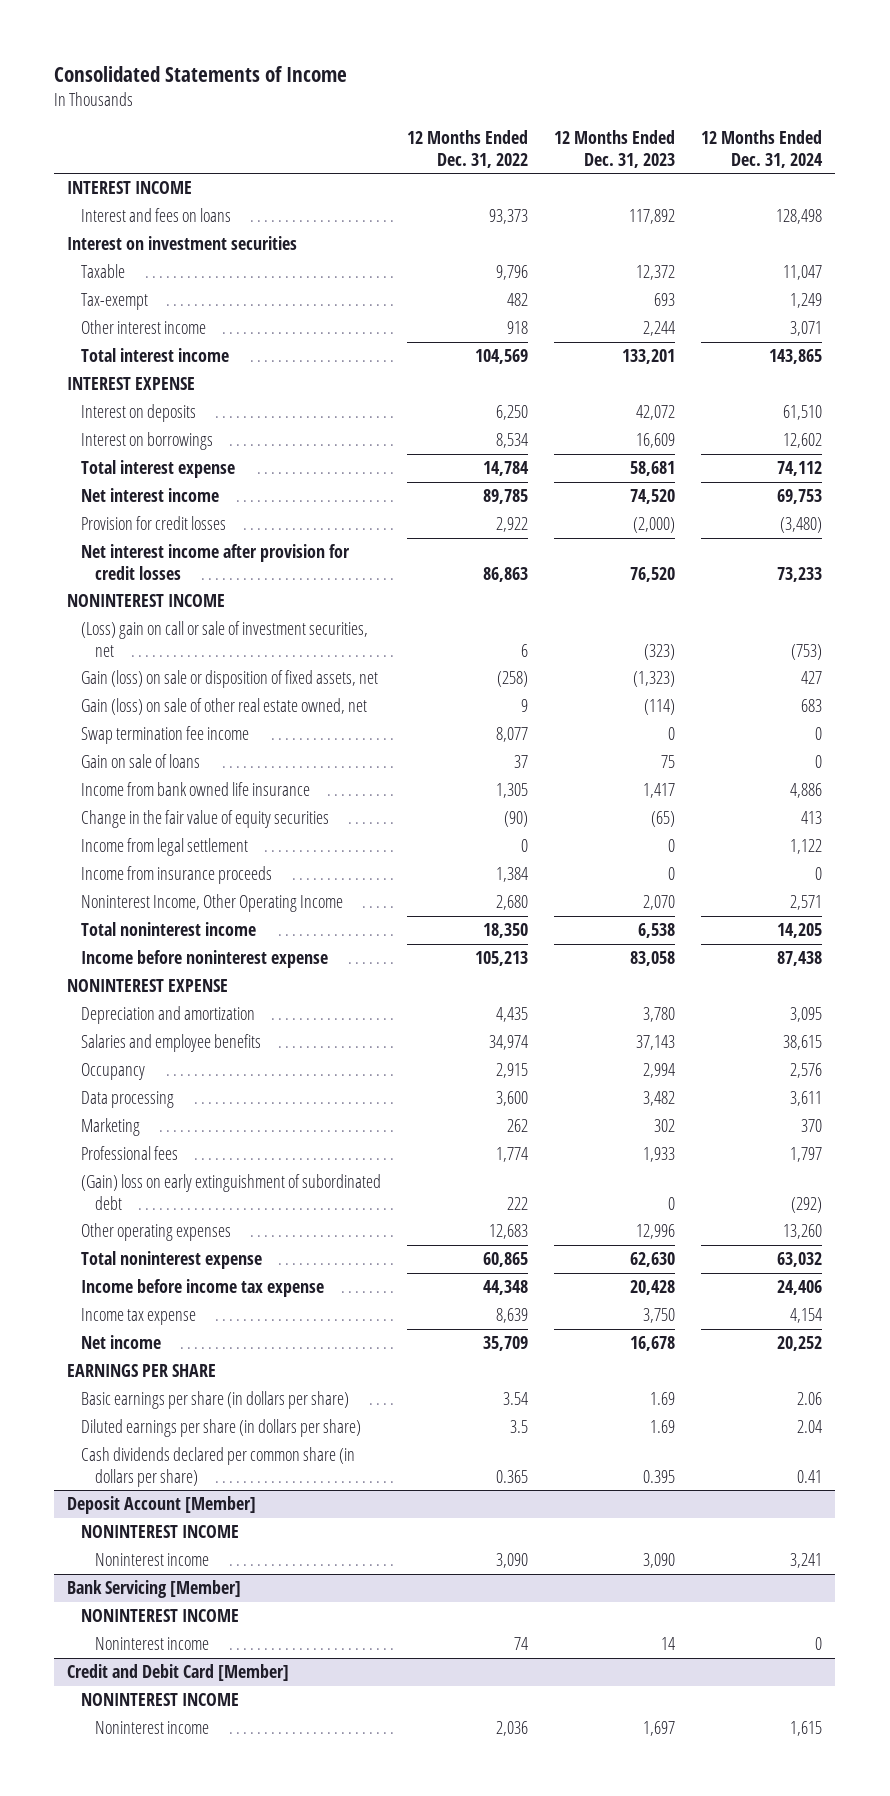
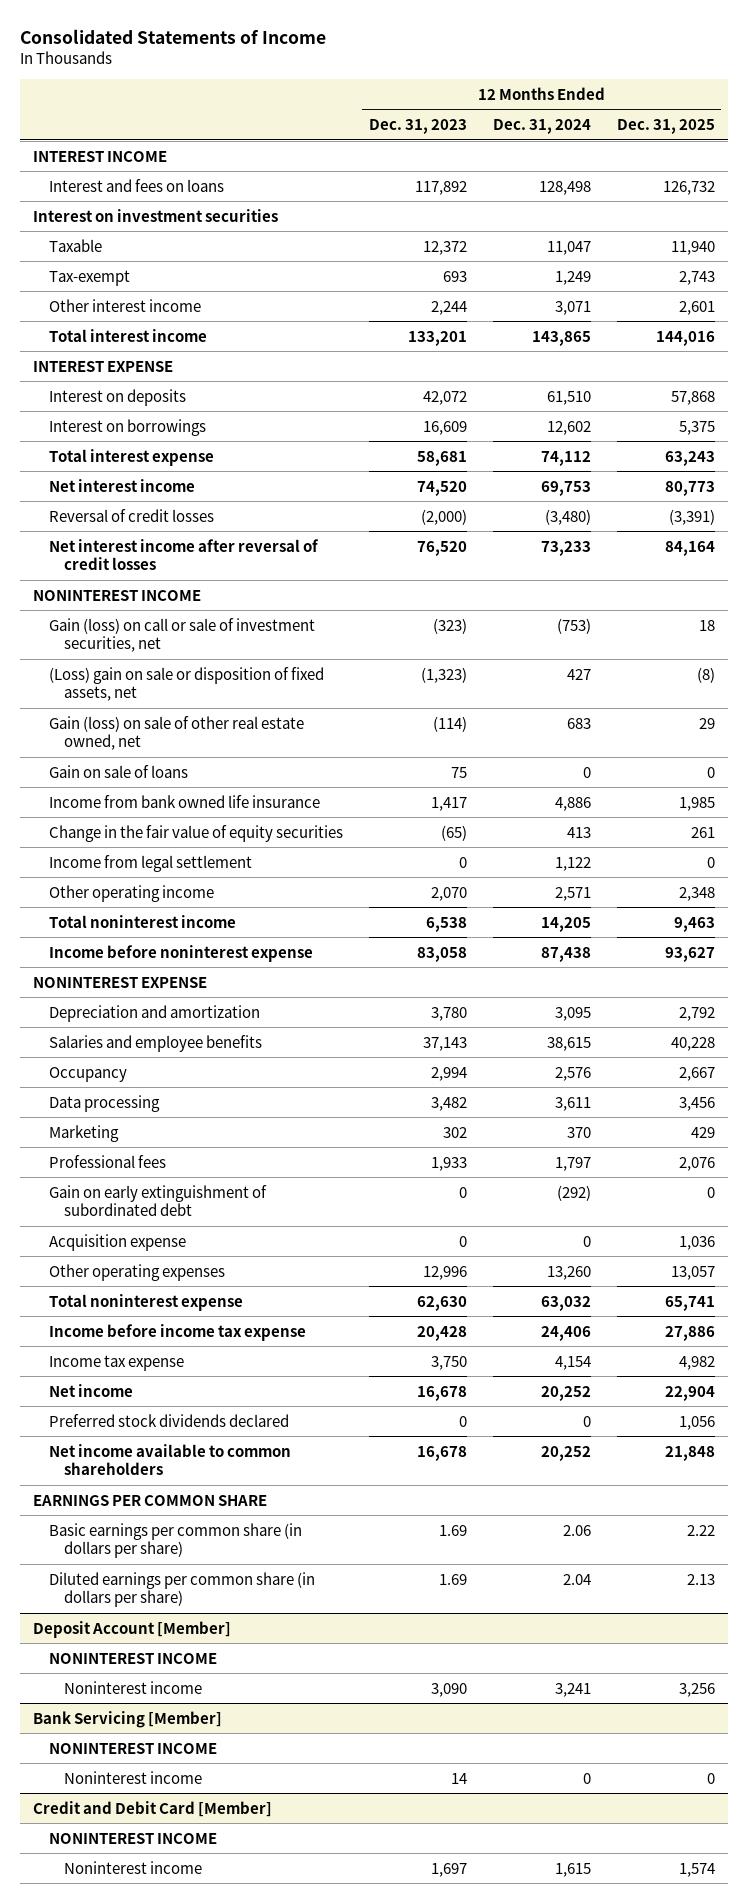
[407,130,529,168] 12 Months Ended Dec. 31, 2022 -> none
none -> [616,119,715,135] Dec. 31, 2025
[81,516,227,531] Provision for credit losses -> [48,508,214,522] Reversal of credit losses
[81,544,351,580] Net interest income after provision for credit losses -> [48,538,319,571] Net interest income after reversal of credit losses
[81,621,369,657] (Loss) gain on call or sale of investment securities, net -> [48,617,315,653] Gain (loss) on call or sale of investment securities, net
[81,670,379,689] Gain (loss) on sale or disposition of fixed assets, net -> [48,666,324,702] (Loss) gain on sale or disposition of fixed assets, net
[81,726,250,745] Swap termination fee income -> none
[81,866,273,885] Income from insurance proceeds -> none
[81,894,344,913] Noninterest Income, Other Operating Income -> [48,884,214,902] Other operating income
[81,1174,382,1210] (Gain) loss on early extinguishment of subordinated debt -> [48,1184,267,1217] Gain on early extinguishment of subordinated debt
none -> [48,1233,186,1251] Acquisition expense
[81,1447,356,1487] Cash dividends declared per common share (in dollars per share) -> none
none -> [48,1413,289,1427] Preferred stock dividends declared
none -> [48,1443,291,1476] Net income available to common shareholders
[67,1364,217,1378] EARNINGS PER SHARE -> [33,1494,268,1506] EARNINGS PER COMMON SHARE
[81,1391,350,1410] Basic earnings per share (in dollars per share) -> [48,1522,302,1559] Basic earnings per common share (in dollars per share)
[81,1419,362,1438] Diluted earnings per share (in dollars per share) -> [48,1571,315,1608] Diluted earnings per common share (in dollars per share)

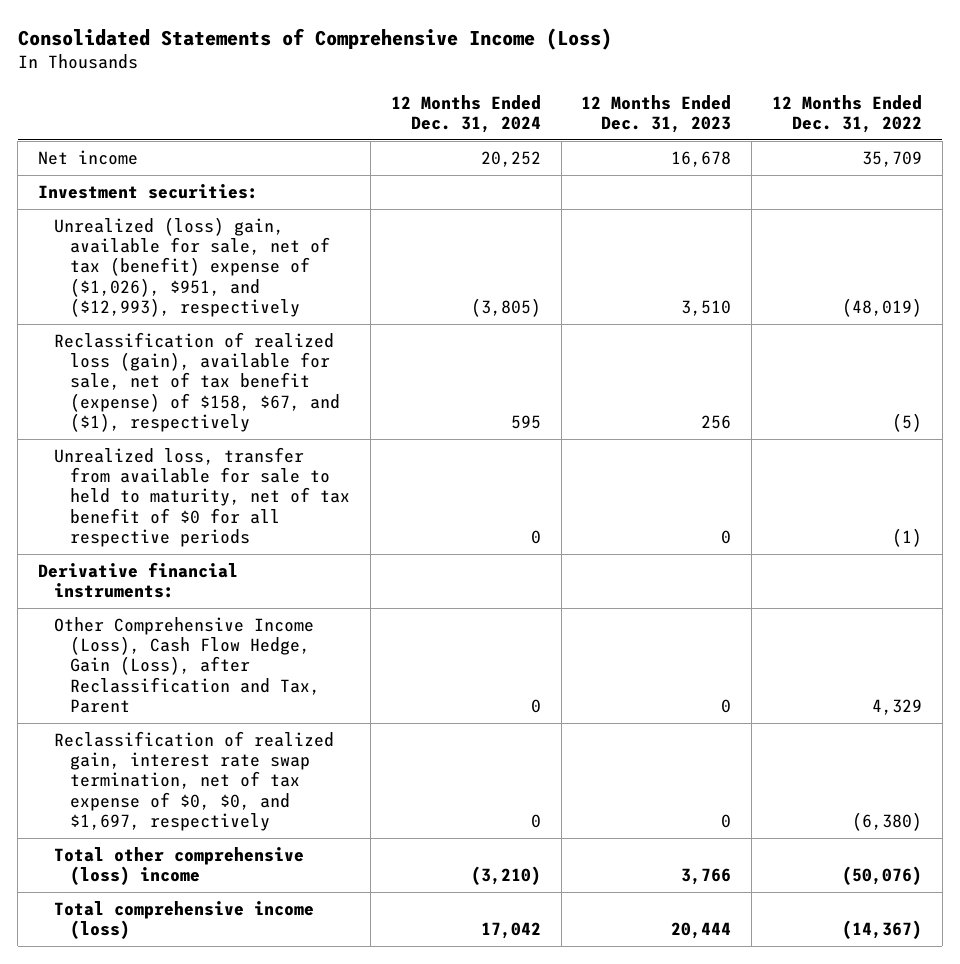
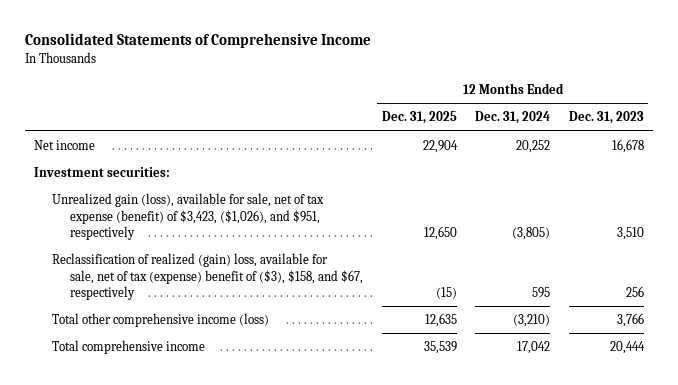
[17,27,612,50] Consolidated Statements of Comprehensive Income (Loss) -> [24,33,371,49] Consolidated Statements of Comprehensive Income
[771,94,922,134] 12 Months Ended Dec. 31, 2022 -> none
none -> [381,111,457,125] Dec. 31, 2025
[54,446,351,547] Unrealized loss, transfer from available for sale to held to maturity, net of tax benefit of $0 for all respective periods -> none
[38,561,239,599] Derivative financial instruments: -> none
[54,616,321,713] Other Comprehensive Income (Loss), Cash Flow Hedge, Gain (Loss), after Reclassification and Tax, Parent -> none
[54,730,335,831] Reclassification of realized gain, interest rate swap termination, net of tax expense of $0, $0, and $1,697, respectively -> none
[54,216,331,317] Unrealized (loss) gain, available for sale, net of tax (benefit) expense of ($1,026), $951, and ($12,993), respectively -> [52,193,325,241] Unrealized gain (loss), available for sale, net of tax expense (benefit) of $3,423, ($1,026), and $951, respectively
[54,331,341,432] Reclassification of realized loss (gain), available for sale, net of tax benefit (expense) of $158, $67, and ($1), respectively -> [52,253,364,301] Reclassification of realized (gain) loss, available for sale, net of tax (expense) benefit of ($3), $158, and $67, respectively
[54,846,305,886] Total other comprehensive (loss) income -> [52,313,270,328] Total other comprehensive income (loss)
[54,900,315,940] Total comprehensive income (loss) -> [52,340,206,355] Total comprehensive income

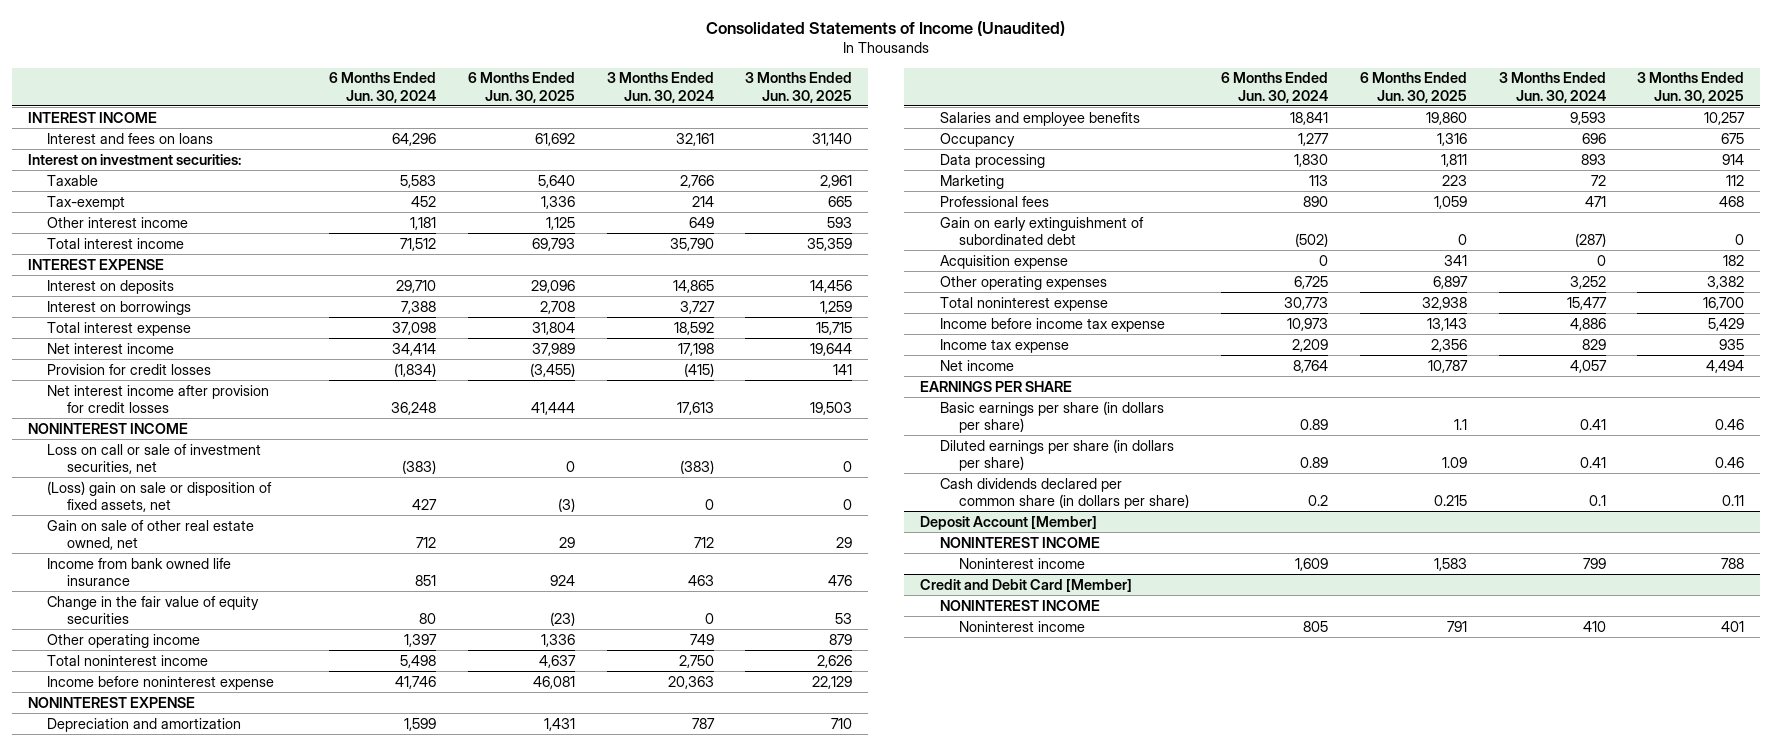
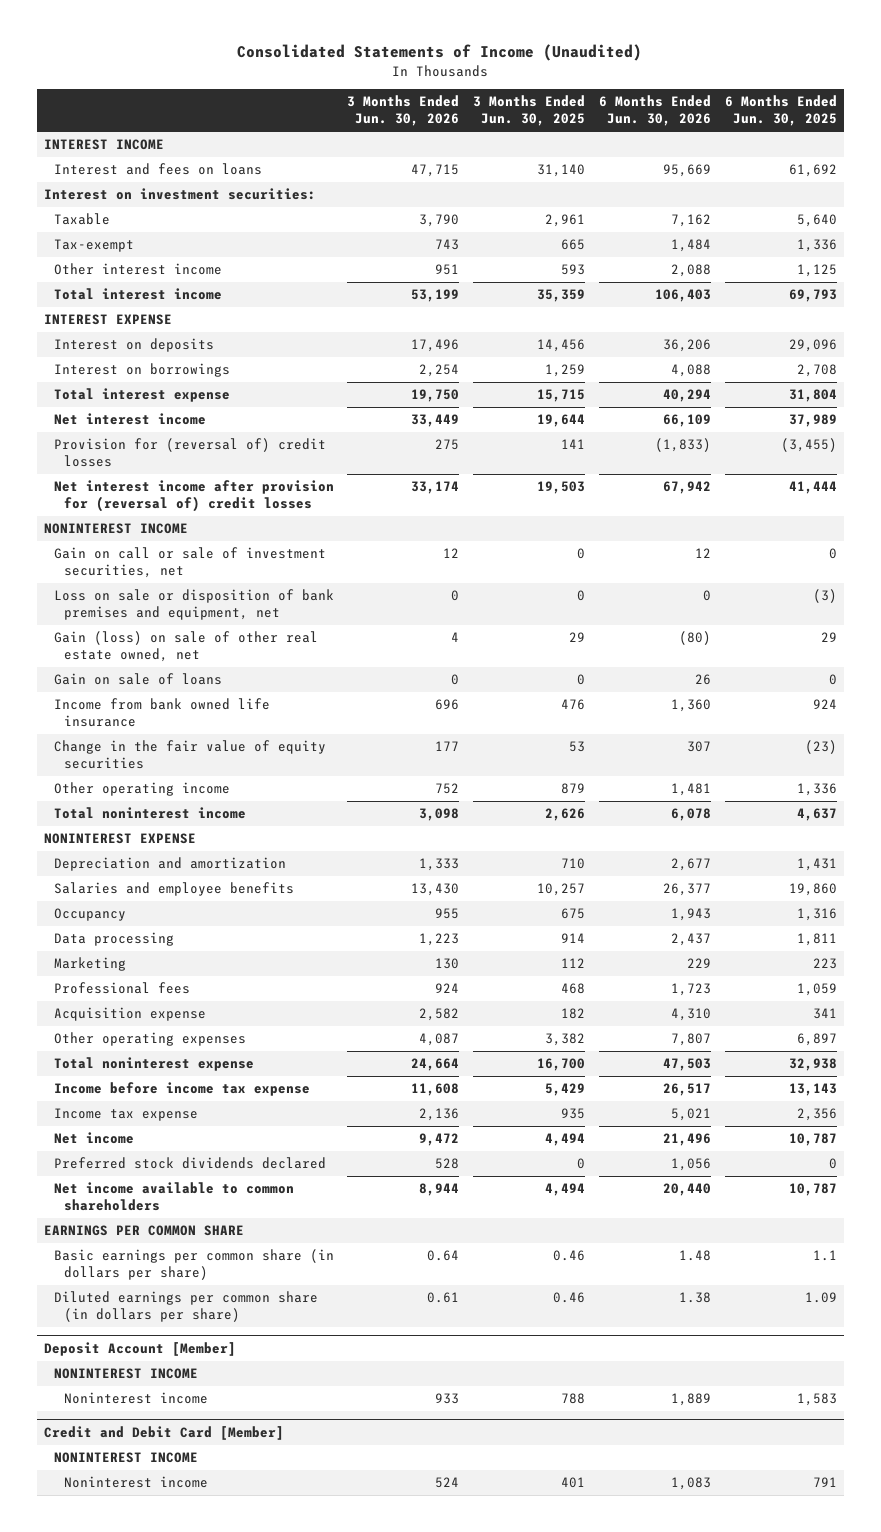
[328,72,436,103] 6 Months Ended Jun. 30, 2024 -> none
[606,72,714,103] 3 Months Ended Jun. 30, 2024 -> none
none -> [347,95,460,127] 3 Months Ended Jun. 30, 2026
none -> [599,95,712,127] 6 Months Ended Jun. 30, 2026
[47,363,212,375] Provision for credit losses -> [53,438,326,468] Provision for (reversal of) credit losses
[47,384,270,413] Net interest income after provision for credit losses -> [53,480,334,513] Net interest income after provision for (reversal of) credit losses
[47,443,262,474] Loss on call or sale of investment securities, net -> [53,547,326,579] Gain on call or sale of investment securities, net
[47,480,273,512] (Loss) gain on sale or disposition of fixed assets, net -> [53,589,334,621] Loss on sale or disposition of bank premises and equipment, net
[47,519,255,550] Gain on sale of other real estate owned, net -> [53,631,318,663] Gain (loss) on sale of other real estate owned, net
none -> [53,673,222,686] Gain on sale of loans
[47,675,275,690] Income before noninterest expense -> none
[939,216,1144,245] Gain on early extinguishment of subordinated debt -> none
[939,477,1190,509] Cash dividends declared per common share (in dollars per share) -> none
none -> [53,1157,326,1170] Preferred stock dividends declared
none -> [53,1182,294,1212] Net income available to common shareholders
[919,380,1072,392] EARNINGS PER SHARE -> [43,1225,244,1237] EARNINGS PER COMMON SHARE
[939,400,1164,433] Basic earnings per share (in dollars per share) -> [53,1249,334,1281] Basic earnings per common share (in dollars per share)
[939,438,1174,471] Diluted earnings per share (in dollars per share) -> [53,1291,318,1323] Diluted earnings per common share (in dollars per share)

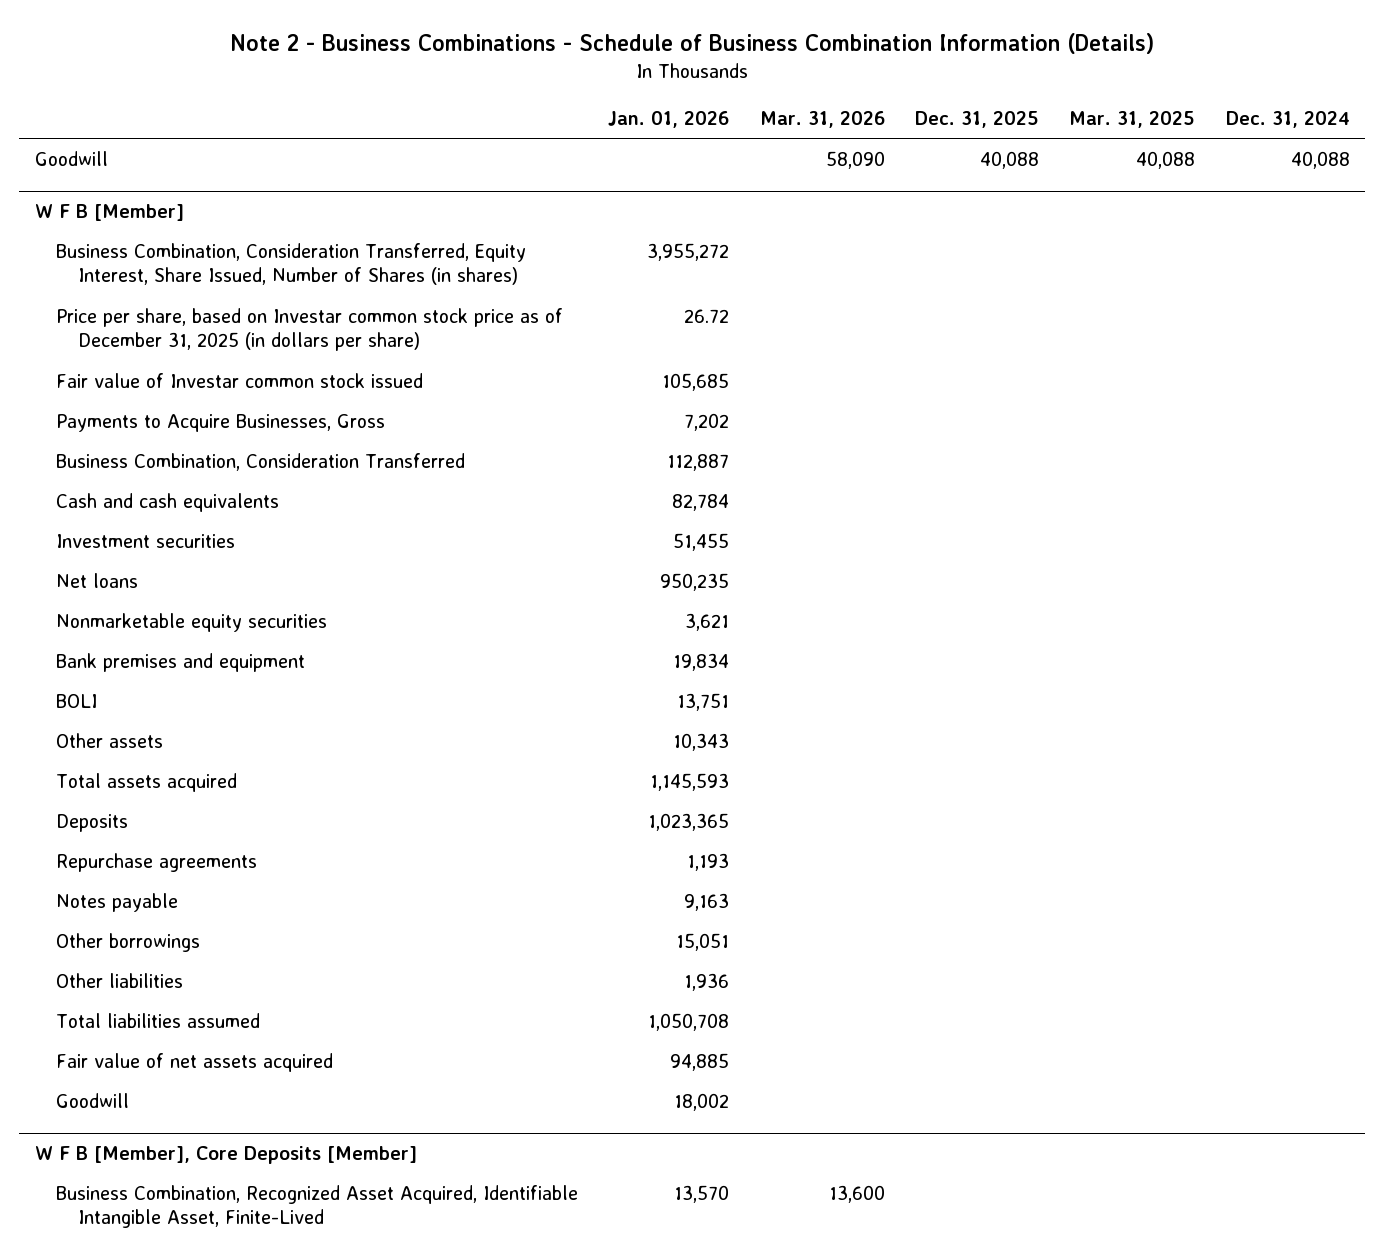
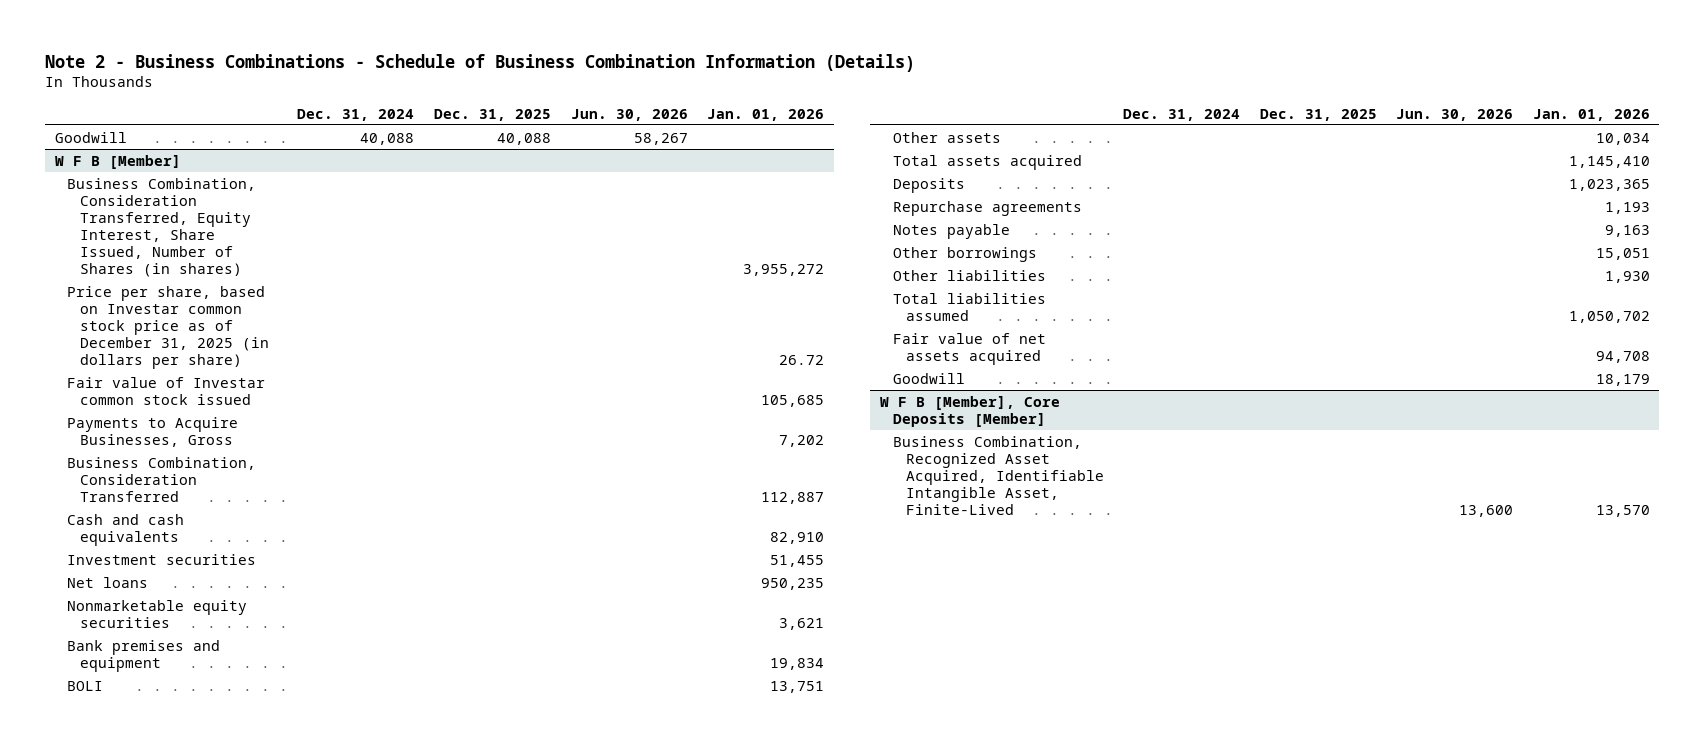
[759,110,885,128] Mar. 31, 2026 -> none
[1069,110,1196,128] Mar. 31, 2025 -> none
none -> [570,108,688,121] Jun. 30, 2026
[672,493,730,511] 82,784 -> [770,531,825,544] 82,910
[673,732,730,751] 10,343 -> [1595,132,1650,145] 10,034
[650,772,730,791] 1,145,593 -> [1568,155,1650,168] 1,145,410
[684,972,730,991] 1,936 -> [1604,270,1650,283] 1,930
[648,1012,730,1031] 1,050,708 -> [1568,310,1650,323] 1,050,702
[670,1052,730,1071] 94,885 -> [1595,350,1650,363] 94,708
[674,1092,730,1111] 18,002 -> [1595,373,1650,386] 18,179

